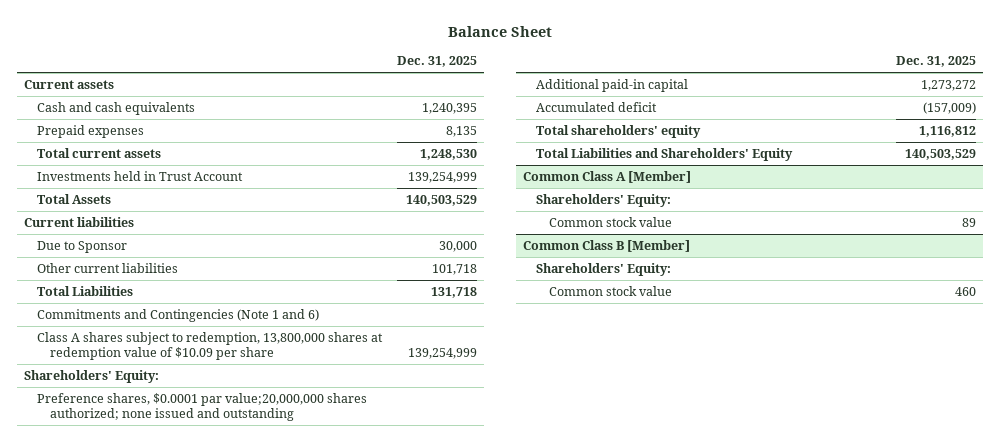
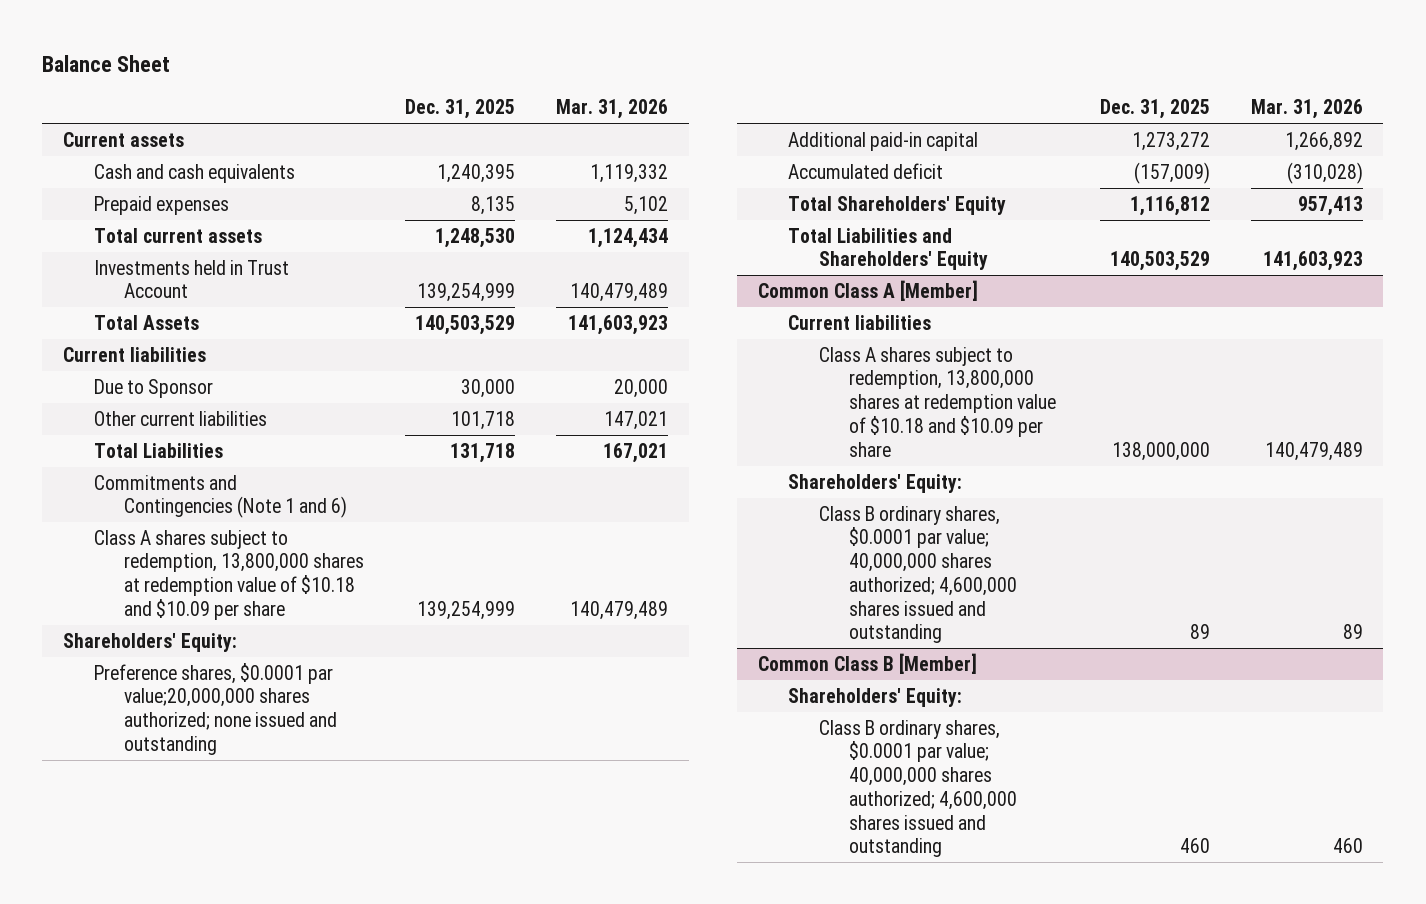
none -> [556,99,669,120] Mar. 31, 2026
[36,332,383,361] Class A shares subject to redemption, 13,800,000 shares at redemption value of $10.09 per share -> [93,529,365,620] Class A shares subject to redemption, 13,800,000 shares at redemption value of $10.18 and $10.09 per share
[535,125,701,139] Total shareholders' equity -> [788,195,1007,215] Total Shareholders' Equity
none -> [788,314,932,330] Current liabilities
none -> [818,346,1057,457] Class A shares subject to redemption, 13,800,000 shares at redemption value of $10.18 and $10.09 per share
[548,217,672,228] Common stock value -> [818,505,1018,644] Class B ordinary shares, $0.0001 par value; 40,000,000 shares authorized; 4,600,000 shares issued and outstanding
[548,286,672,297] Common stock value -> [818,719,1018,858] Class B ordinary shares, $0.0001 par value; 40,000,000 shares authorized; 4,600,000 shares issued and outstanding

